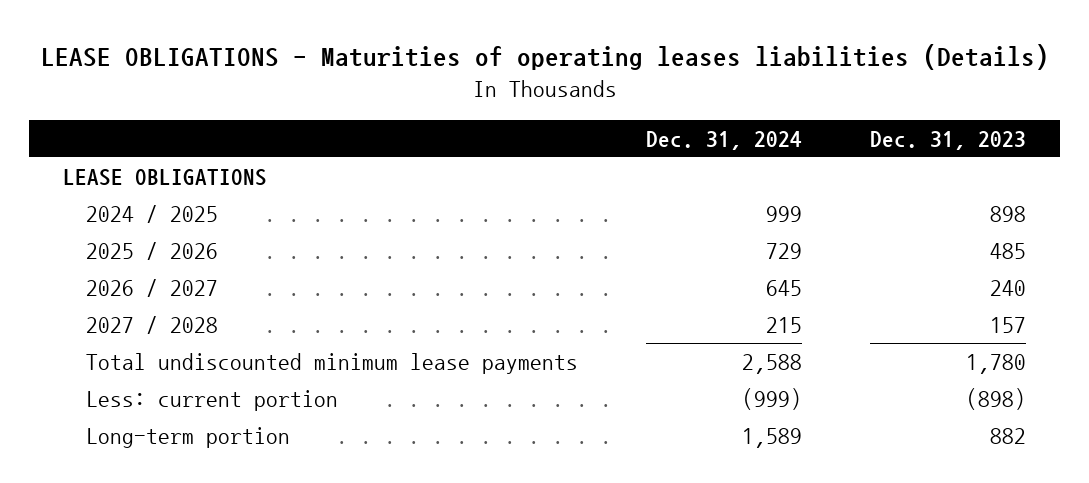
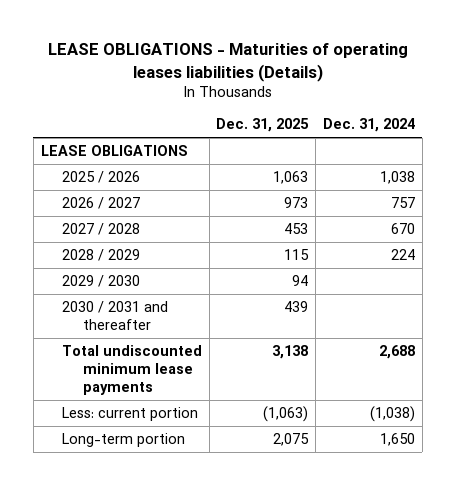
[869,130,1026,150] Dec. 31, 2023 -> none
none -> [216,118,310,133] Dec. 31, 2025
[86,204,219,223] 2024 / 2025 -> [61,171,140,184] 2025 / 2026
[766,205,803,222] 999 -> [380,171,416,185] 1,038
[86,241,219,260] 2025 / 2026 -> [61,197,140,210] 2026 / 2027
[766,242,803,259] 729 -> [391,197,416,209] 757
[86,278,219,297] 2026 / 2027 -> [61,223,140,236] 2027 / 2028
[766,279,803,296] 645 -> [391,223,416,235] 670
[86,315,219,334] 2027 / 2028 -> [61,249,140,262] 2028 / 2029
[766,316,803,333] 215 -> [391,249,416,261] 224
none -> [61,275,140,288] 2029 / 2030
none -> [61,301,168,331] 2030 / 2031 and thereafter
[742,353,803,374] 2,588 -> [379,345,416,360] 2,688
[742,387,803,410] (999) -> [370,406,416,423] (1,038)
[742,427,803,448] 1,589 -> [380,433,416,447] 1,650

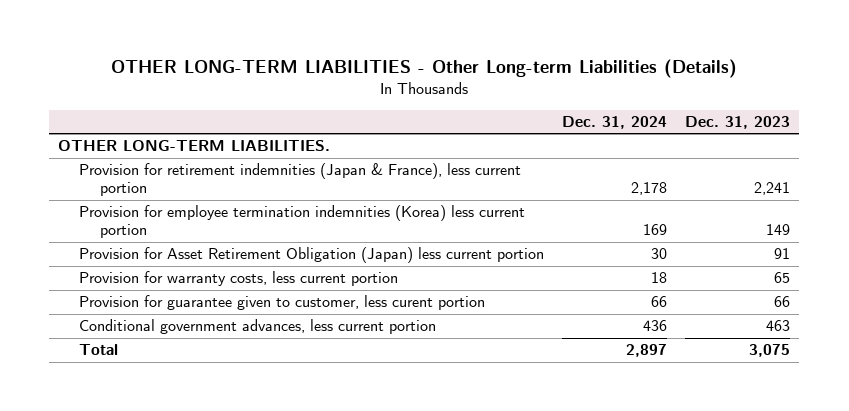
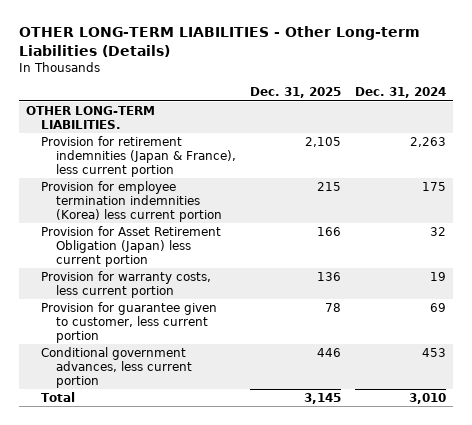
[685,116,791,130] Dec. 31, 2023 -> none
none -> [250,87,342,99] Dec. 31, 2025
[631,182,668,196] 2,178 -> [409,136,446,147] 2,263
[643,224,668,236] 169 -> [421,181,446,191] 175
[651,248,668,260] 30 -> [429,226,446,236] 32
[651,272,668,284] 18 -> [429,271,446,281] 19
[79,295,486,311] Provision for guarantee given to customer, less curent portion -> [41,301,218,344] Provision for guarantee given to customer, less current portion
[651,296,668,308] 66 -> [429,302,446,312] 69
[643,320,668,332] 436 -> [421,347,446,357] 453
[626,344,668,358] 2,897 -> [408,392,446,404] 3,010

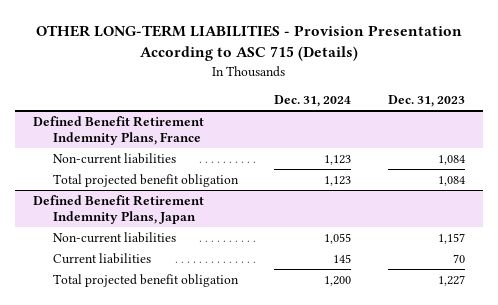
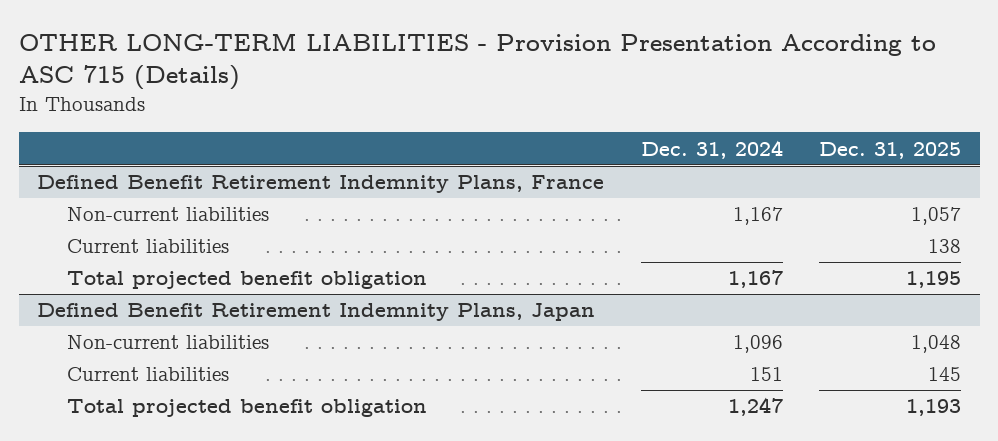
[387,95,465,108] Dec. 31, 2023 -> none
none -> [819,141,962,159] Dec. 31, 2025
[324,154,352,165] 1,123 -> [732,207,783,226] 1,167
none -> [67,239,230,254] Current liabilities
[324,175,352,186] 1,123 -> [727,270,783,289] 1,167
[324,232,352,244] 1,055 -> [732,335,783,354] 1,096
[333,253,352,263] 145 -> [749,367,783,382] 151
[324,275,352,286] 1,200 -> [727,397,783,417] 1,247

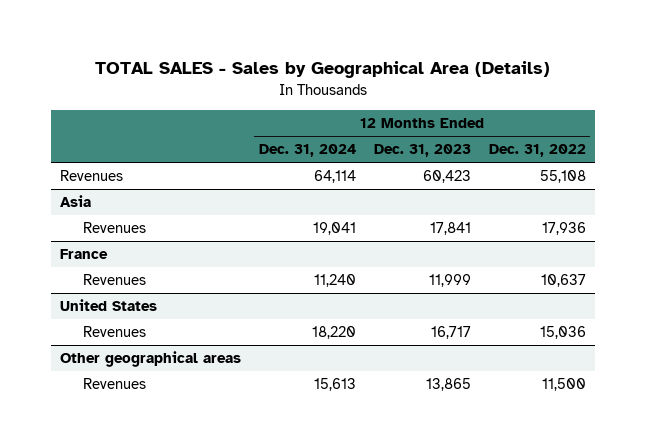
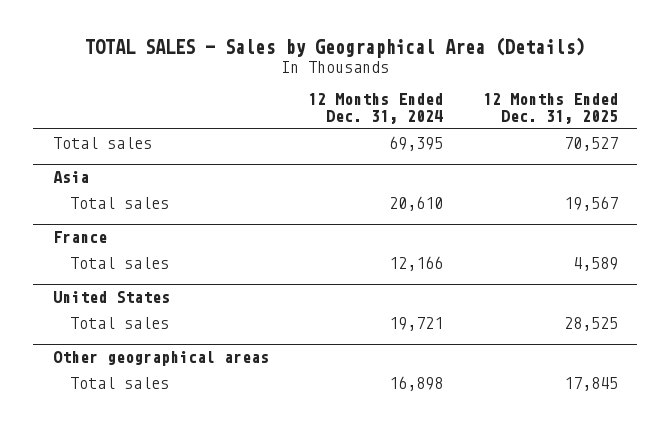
[373,144,471,158] Dec. 31, 2023 -> none
[488,144,586,158] Dec. 31, 2022 -> none
none -> [482,93,618,124] 12 Months Ended Dec. 31, 2025
[59,170,123,182] Revenues -> none
none -> [52,137,152,150] Total sales
[83,222,147,234] Revenues -> none
none -> [70,197,170,210] Total sales
[83,274,147,286] Revenues -> none
none -> [70,257,170,270] Total sales
[83,326,147,338] Revenues -> none
none -> [70,317,170,330] Total sales
[83,378,147,390] Revenues -> none
none -> [70,377,170,390] Total sales

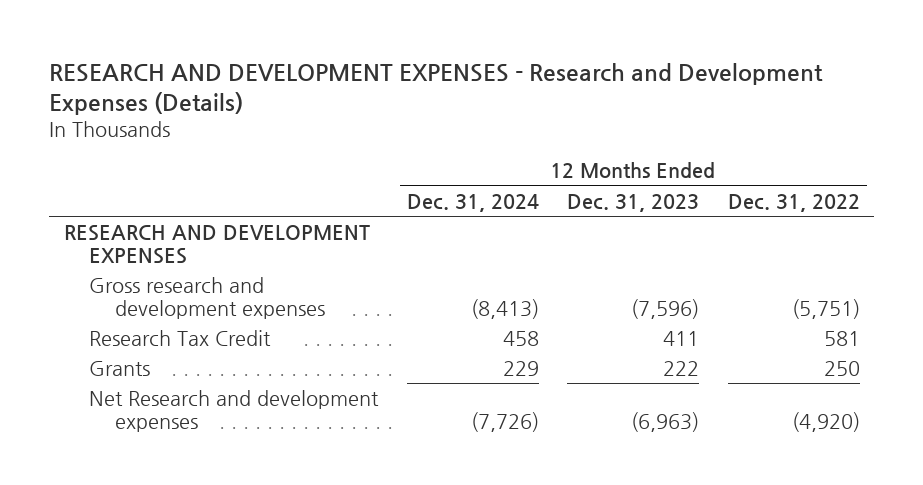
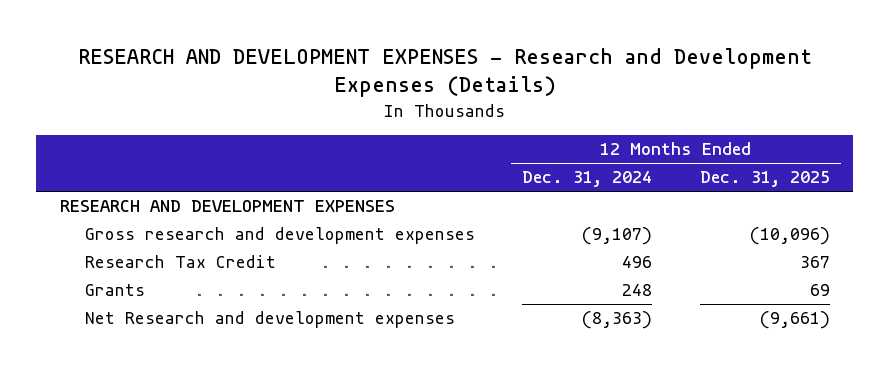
[567,193,700,212] Dec. 31, 2023 -> none
[727,193,860,212] Dec. 31, 2022 -> none
none -> [699,171,830,188] Dec. 31, 2025
[470,299,539,320] (8,413) -> [582,227,653,246] (9,107)
[502,330,539,346] 458 -> [622,256,653,269] 496
[502,360,539,376] 229 -> [622,284,653,297] 248
[470,412,539,433] (7,726) -> [582,311,653,330] (8,363)

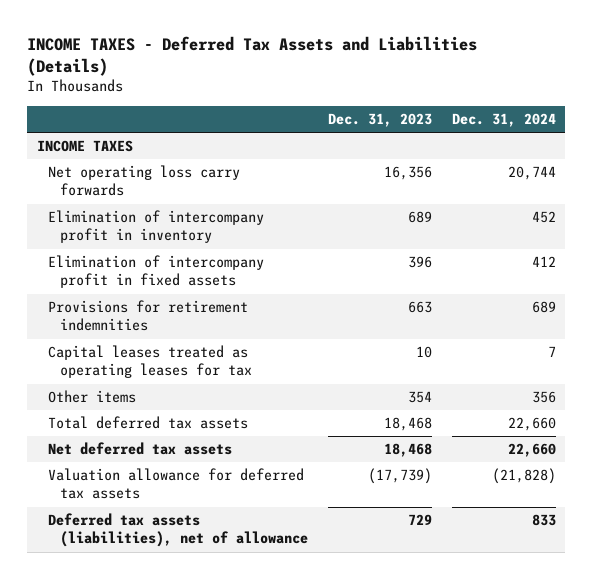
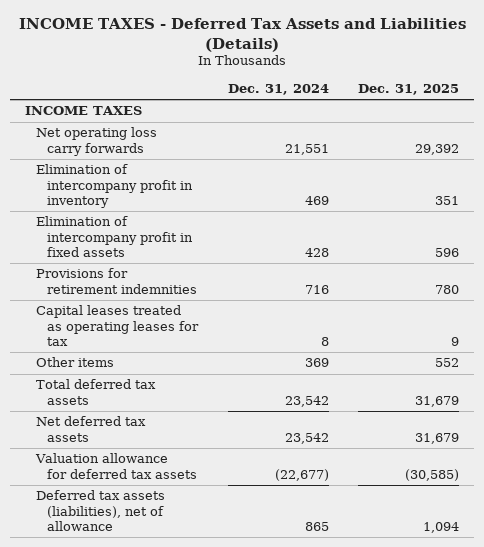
[327,113,432,128] Dec. 31, 2023 -> none
none -> [358,84,460,96] Dec. 31, 2025
[507,166,556,181] 20,744 -> [284,143,329,155] 21,551
[531,211,556,224] 452 -> [304,196,329,206] 469
[531,256,556,268] 412 -> [304,248,329,258] 428
[531,301,556,314] 689 -> [304,284,329,294] 716
[547,346,556,358] 7 -> [320,337,329,347] 8
[531,391,556,404] 356 -> [304,358,329,368] 369
[507,417,556,432] 22,660 -> [284,395,329,407] 23,542
[507,443,556,458] 22,660 -> [284,432,329,444] 23,542
[491,468,556,485] (21,828) -> [274,468,329,481] (22,677)
[531,514,556,527] 833 -> [304,522,329,532] 865

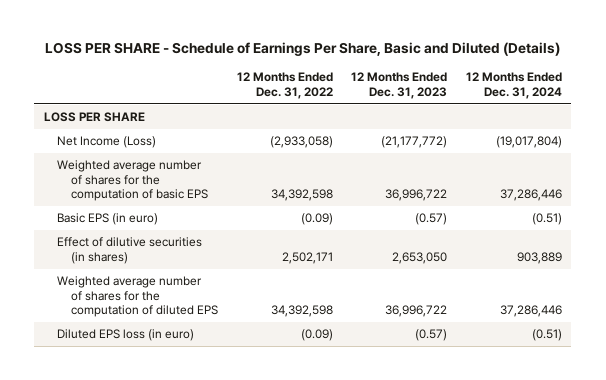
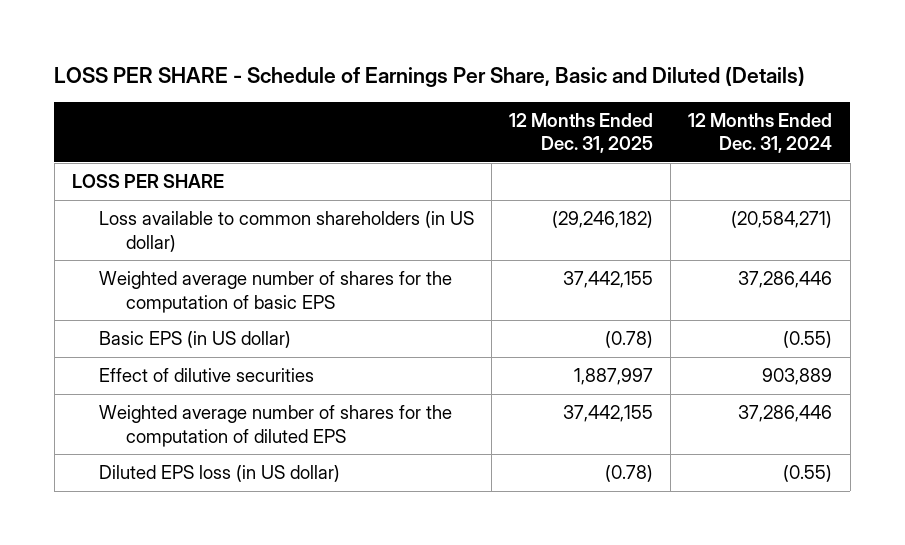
[236,72,333,99] 12 Months Ended Dec. 31, 2022 -> none
[351,72,448,99] 12 Months Ended Dec. 31, 2023 -> none
none -> [509,112,654,154] 12 Months Ended Dec. 31, 2025
[57,136,157,149] Net Income (Loss) -> none
none -> [99,211,475,252] Loss available to common shareholders (in US dollar)
[57,213,159,226] Basic EPS (in euro) -> [99,331,292,349] Basic EPS (in US dollar)
[531,213,562,226] (0.51) -> [783,331,833,349] (0.55)
[57,237,203,264] Effect of dilutive securities (in shares) -> [99,368,315,383] Effect of dilutive securities
[57,329,195,342] Diluted EPS loss (in euro) -> [99,465,341,483] Diluted EPS loss (in US dollar)
[531,329,562,342] (0.51) -> [783,465,833,483] (0.55)

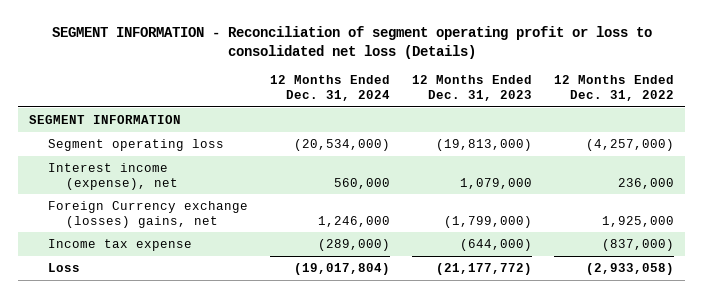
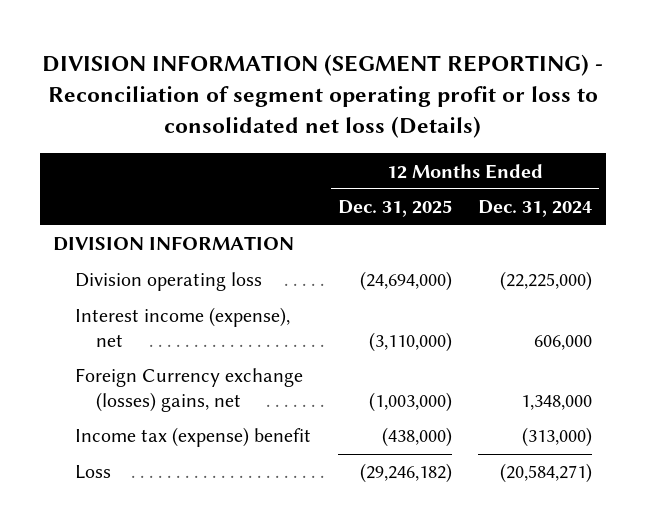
[51,26,652,60] SEGMENT INFORMATION - Reconciliation of segment operating profit or loss to consolidated net loss (Details) -> [41,53,603,139] DIVISION INFORMATION (SEGMENT REPORTING) - Reconciliation of segment operating profit or loss to consolidated net loss (Details)
[412,75,533,102] 12 Months Ended Dec. 31, 2023 -> none
[554,75,675,102] 12 Months Ended Dec. 31, 2022 -> none
none -> [337,200,452,218] Dec. 31, 2025
[29,114,182,124] SEGMENT INFORMATION -> [53,236,295,252] DIVISION INFORMATION
[47,138,224,151] Segment operating loss -> [74,272,262,292] Division operating loss
[293,138,390,151] (20,534,000) -> [500,271,593,292] (22,225,000)
[333,177,390,189] 560,000 -> [534,334,593,350] 606,000
[317,215,390,227] 1,246,000 -> [521,394,593,410] 1,348,000
[47,238,192,251] Income tax expense -> [74,427,311,448] Income tax (expense) benefit
[317,238,390,251] (289,000) -> [522,427,593,448] (313,000)
[293,262,390,275] (19,017,804) -> [500,463,593,484] (20,584,271)

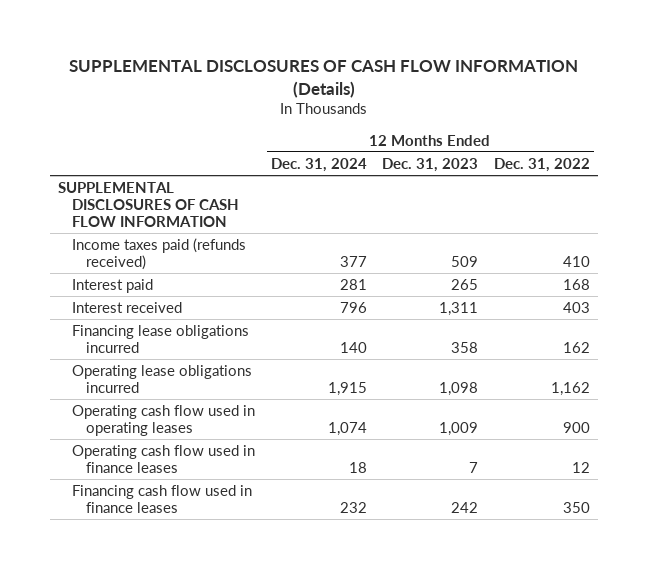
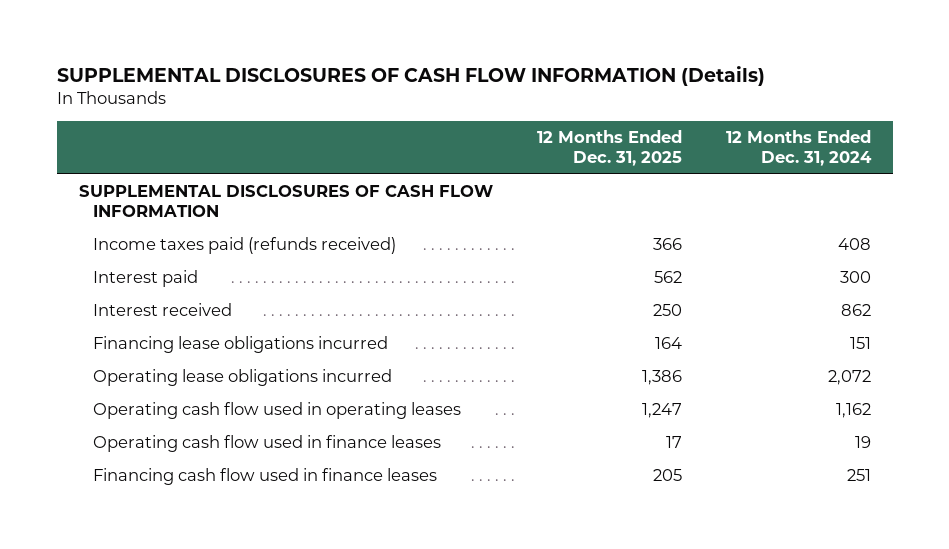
[382,157,479,172] Dec. 31, 2023 -> none
[493,157,590,172] Dec. 31, 2022 -> none
none -> [536,129,682,166] 12 Months Ended Dec. 31, 2025
[339,255,367,267] 377 -> [837,238,871,251] 408
[339,278,367,290] 281 -> [839,271,871,284] 300
[339,301,367,313] 796 -> [840,304,871,317] 862
[339,341,367,353] 140 -> [849,337,871,350] 151
[327,381,367,396] 1,915 -> [827,370,871,386] 2,072
[327,421,367,436] 1,074 -> [835,403,871,419] 1,162
[348,461,367,473] 18 -> [854,436,871,449] 19
[339,501,367,513] 232 -> [846,469,871,482] 251

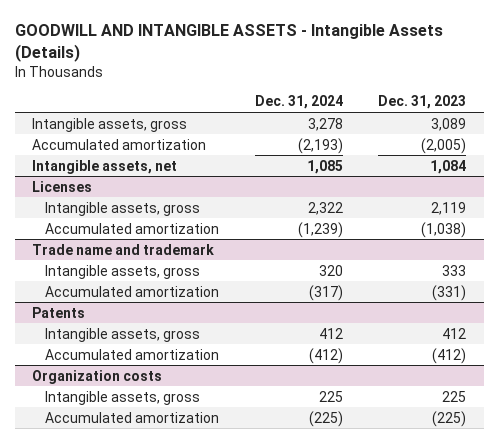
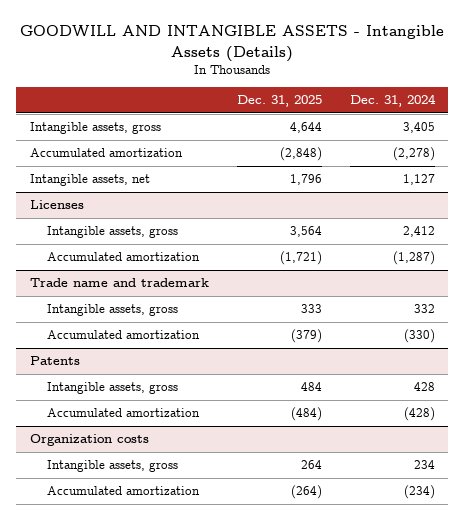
[378,95,467,110] Dec. 31, 2023 -> none
none -> [236,95,322,108] Dec. 31, 2025
[307,117,343,131] 3,278 -> [402,122,435,134] 3,405
[297,137,343,154] (2,193) -> [392,147,435,162] (2,278)
[306,159,343,174] 1,085 -> [402,174,435,186] 1,127
[307,201,343,215] 2,322 -> [402,226,435,238] 2,412
[297,221,343,238] (1,239) -> [392,251,435,266] (1,287)
[318,264,343,276] 320 -> [413,304,435,314] 332
[308,284,343,301] (317) -> [403,329,435,344] (330)
[318,327,343,339] 412 -> [413,382,435,392] 428
[308,347,343,364] (412) -> [403,407,435,422] (428)
[318,390,343,402] 225 -> [413,460,435,470] 234
[308,410,343,427] (225) -> [403,485,435,500] (234)

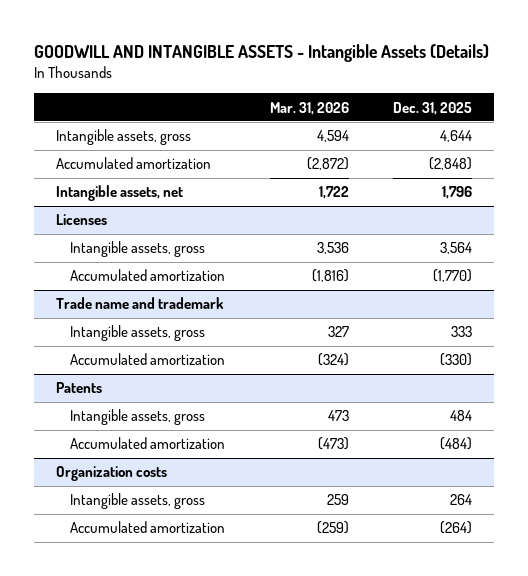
[349,94,436,108] Dec. 31, 2024 -> none
none -> [269,101,349,115] Mar. 31, 2026
[279,251,322,266] (1,721) -> [433,269,473,283] (1,770)
[290,329,322,344] (379) -> [440,353,473,367] (330)

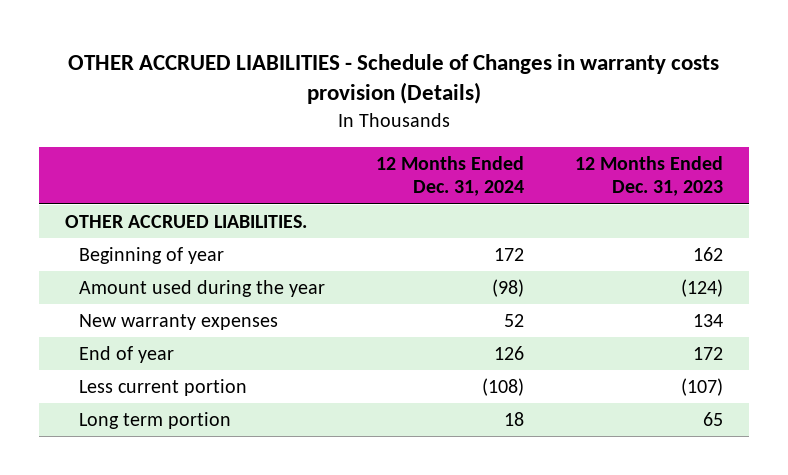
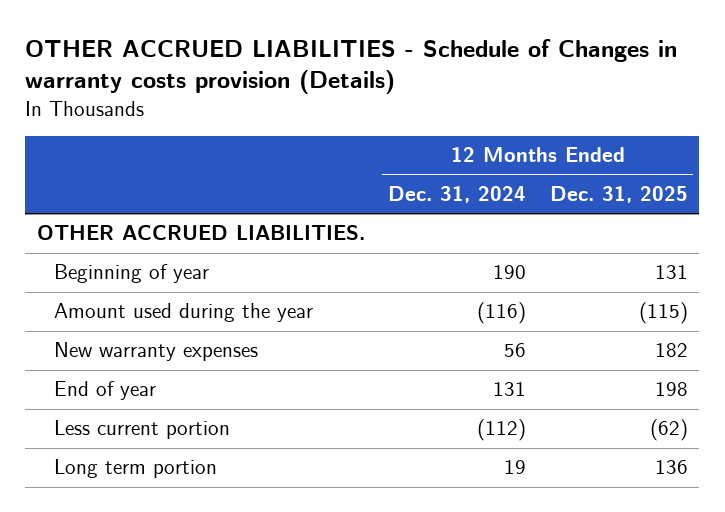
[575,155,724,197] 12 Months Ended Dec. 31, 2023 -> none
none -> [549,186,688,204] Dec. 31, 2025
[494,247,525,261] 172 -> [493,265,527,280] 190
[492,278,525,297] (98) -> [477,302,527,325] (116)
[504,313,525,327] 52 -> [504,343,527,358] 56
[494,345,525,360] 126 -> [493,382,527,397] 131
[482,377,525,396] (108) -> [477,419,527,442] (112)
[504,411,525,426] 18 -> [504,460,527,475] 19

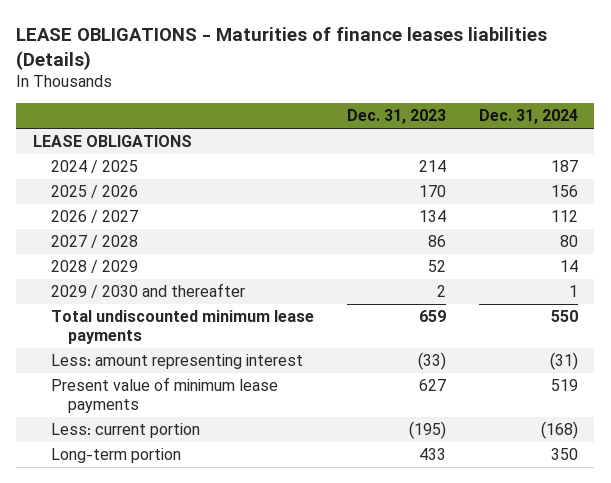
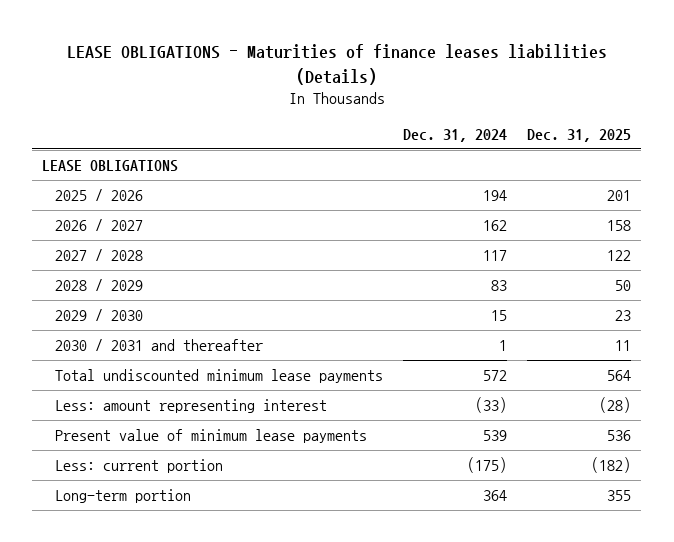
[346,109,446,125] Dec. 31, 2023 -> none
none -> [527,128,632,142] Dec. 31, 2025
[50,160,138,174] 2024 / 2025 -> [55,189,144,202] 2025 / 2026
[550,160,578,173] 187 -> [483,190,508,202] 194
[50,185,138,199] 2025 / 2026 -> [55,219,144,232] 2026 / 2027
[550,185,578,198] 156 -> [483,220,508,232] 162
[50,210,138,224] 2026 / 2027 -> [55,249,144,262] 2027 / 2028
[550,210,578,223] 112 -> [483,250,508,262] 117
[50,235,138,249] 2027 / 2028 -> [55,279,144,292] 2028 / 2029
[559,235,578,248] 80 -> [491,280,508,292] 83
[50,260,138,274] 2028 / 2029 -> [55,309,144,322] 2029 / 2030
[559,260,578,273] 14 -> [491,310,508,322] 15
[50,283,245,299] 2029 / 2030 and thereafter -> [55,339,264,352] 2030 / 2031 and thereafter
[550,310,578,323] 550 -> [483,370,508,382] 572
[549,352,578,371] (31) -> [475,397,508,414] (33)
[550,379,578,392] 519 -> [483,430,508,442] 539
[540,421,578,440] (168) -> [467,457,508,474] (175)
[550,448,578,461] 350 -> [483,490,508,502] 364

